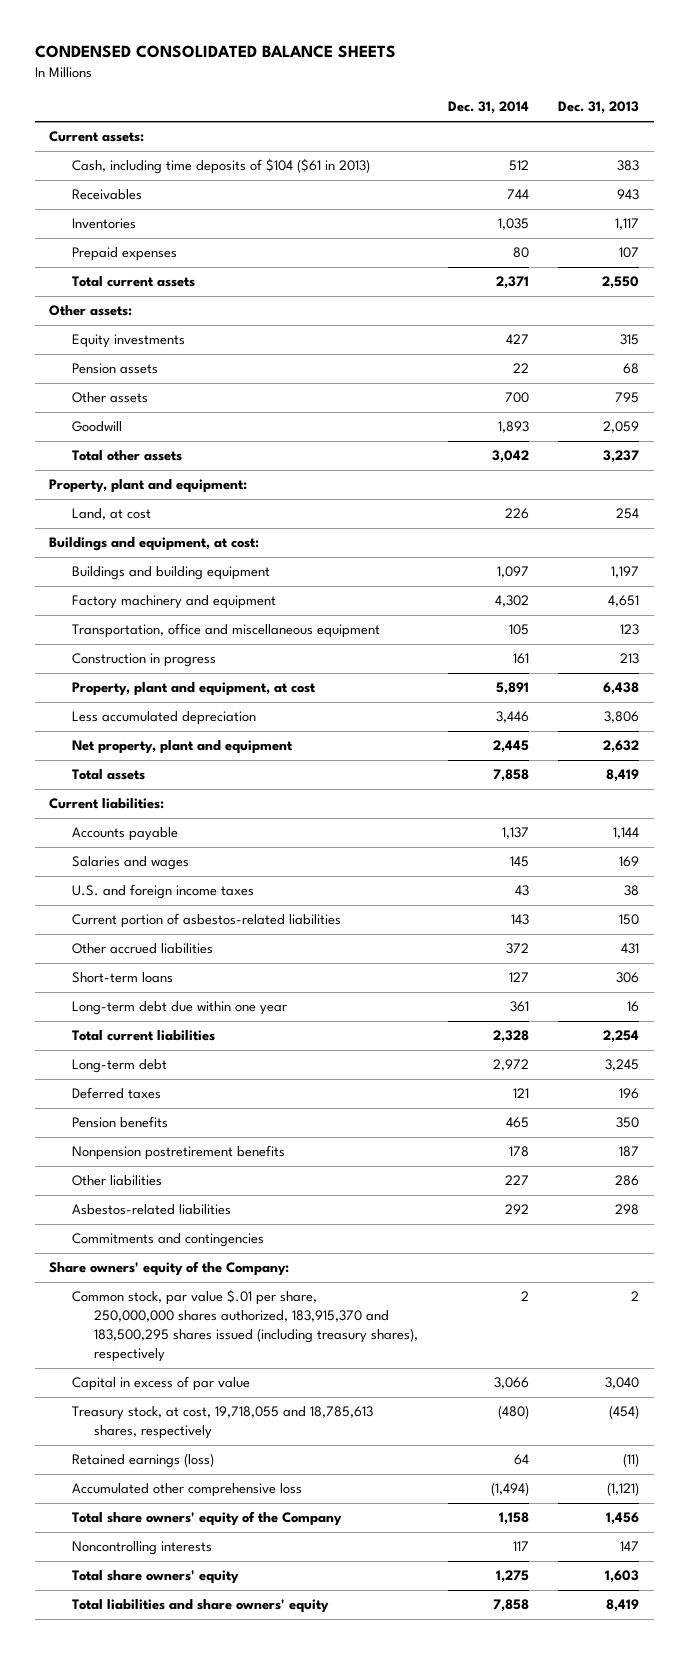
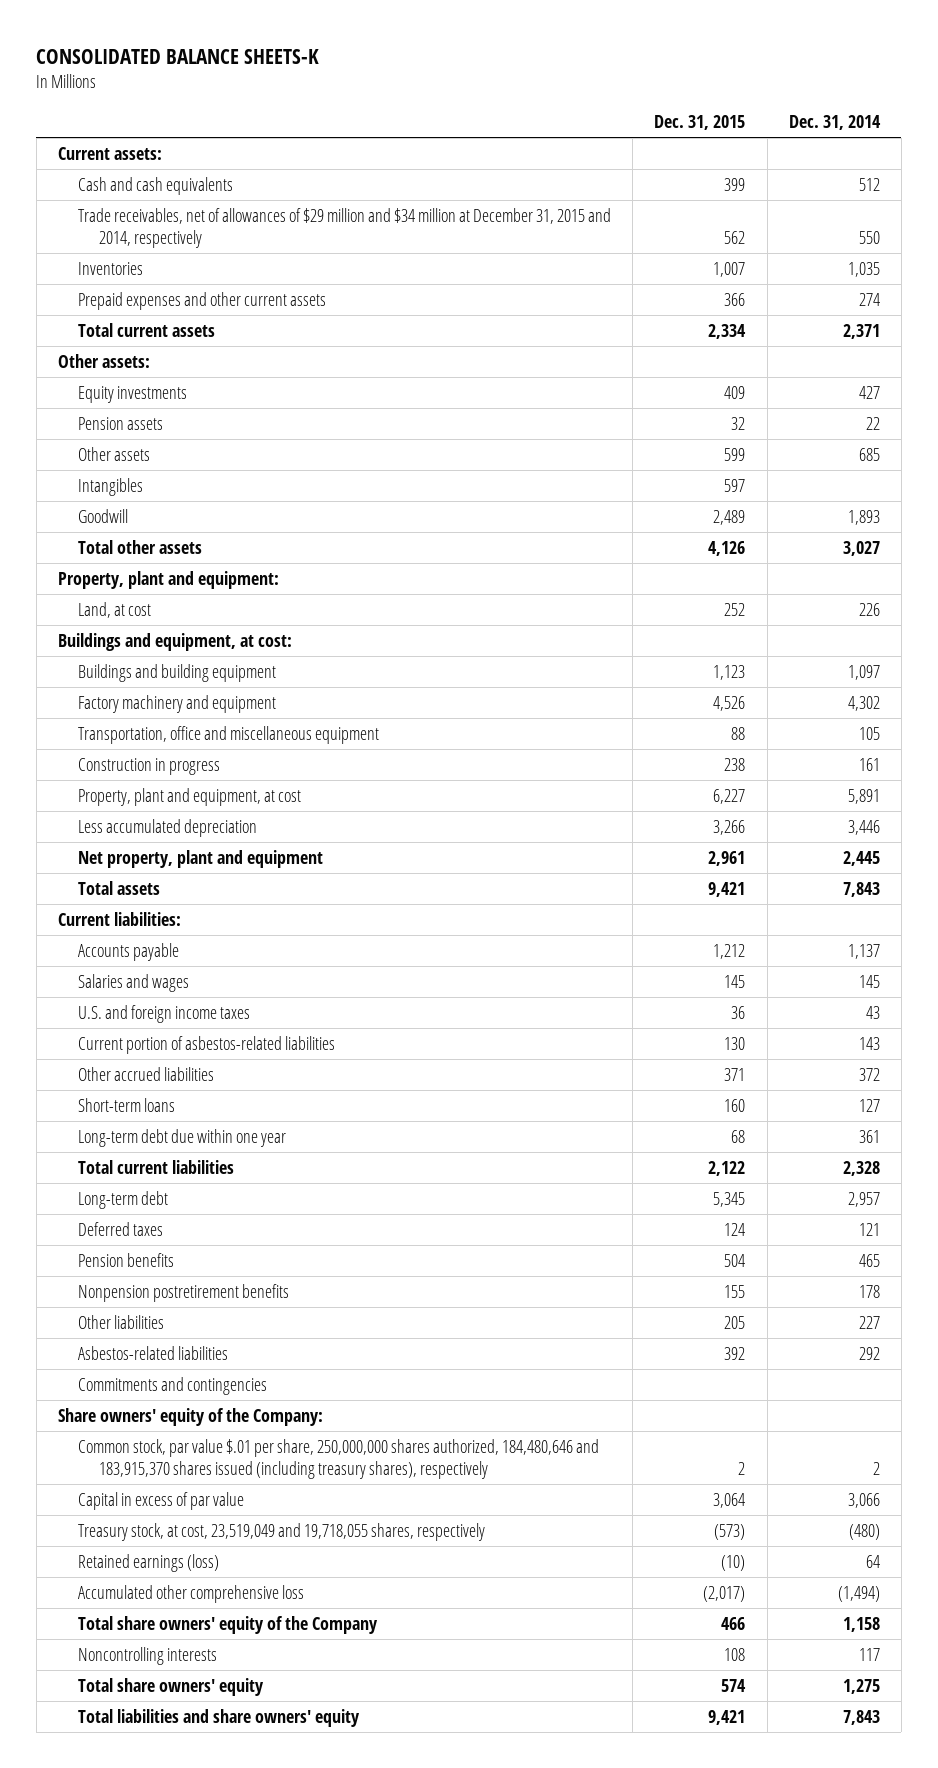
[34,45,396,59] CONDENSED CONSOLIDATED BALANCE SHEETS -> [36,49,320,65] CONSOLIDATED BALANCE SHEETS-K
[558,101,640,115] Dec. 31, 2013 -> none
none -> [654,115,746,131] Dec. 31, 2015
[71,189,142,201] Receivables -> none
[71,158,370,175] Cash, including time deposits of $104 ($61 in 2013) -> [78,176,234,195] Cash and cash equivalents
none -> [78,207,612,249] Trade receivables, net of allowances of $29 million and $34 million at December 31, 2015 and 2014, respectively
[71,247,177,262] Prepaid expenses -> none
none -> [78,291,327,310] Prepaid expenses and other current assets
[504,392,529,404] 700 -> [858,447,880,461] 685
none -> [78,477,144,496] Intangibles
[491,450,529,464] 3,042 -> [842,540,880,556] 3,027
[492,769,529,783] 7,858 -> [842,881,880,897] 7,843
[492,1059,529,1072] 2,972 -> [847,1191,880,1207] 2,957
[71,1289,419,1363] Common stock, par value $.01 per share, 250,000,000 shares authorized, 183,915,370 and 183,500,295 shares issued (including treasury shares), respectively -> [78,1438,600,1480] Common stock, par value $.01 per share, 250,000,000 shares authorized, 184,480,646 and 183,915,370 shares issued (including treasury shares), respectively
[71,1406,373,1440] Treasury stock, at cost, 19,718,055 and 18,785,613 shares, respectively -> [78,1522,486,1541] Treasury stock, at cost, 23,519,049 and 19,718,055 shares, respectively
[492,1599,529,1613] 7,858 -> [842,1709,880,1725] 7,843

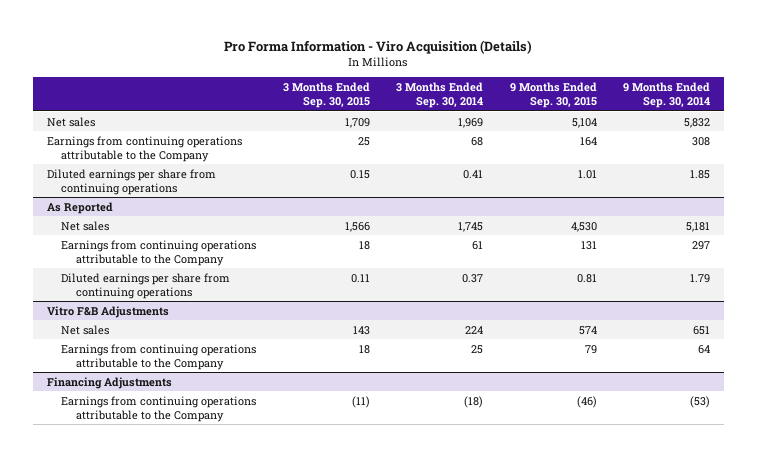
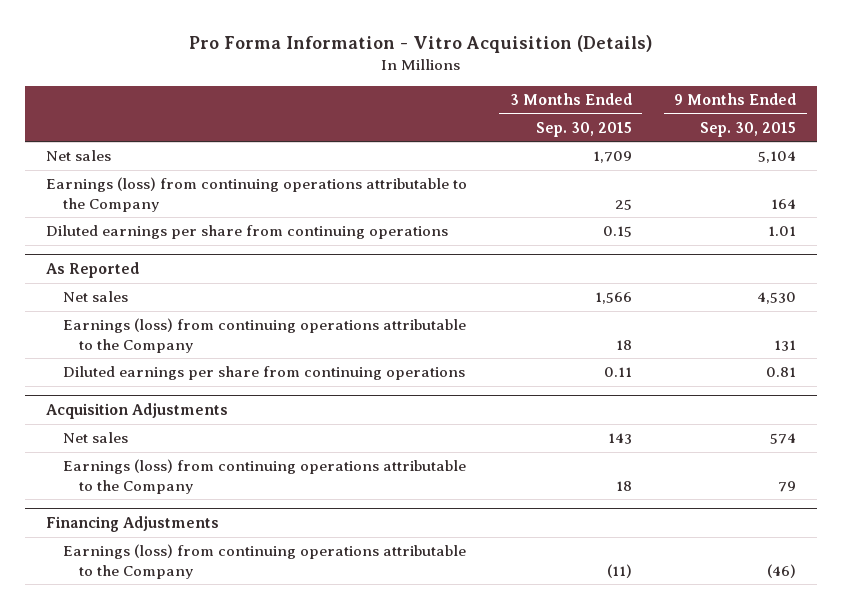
[224,39,533,54] Pro Forma Information - Viro Acquisition (Details) -> [189,35,653,54] Pro Forma Information - Vitro Acquisition (Details)
[396,81,484,108] 3 Months Ended Sep. 30, 2014 -> none
[623,81,711,108] 9 Months Ended Sep. 30, 2014 -> none
[46,135,242,162] Earnings from continuing operations attributable to the Company -> [46,177,468,212] Earnings (loss) from continuing operations attributable to the Company
[61,239,257,266] Earnings from continuing operations attributable to the Company -> [62,318,466,353] Earnings (loss) from continuing operations attributable to the Company
[46,305,169,318] Vitro F&B Adjustments -> [46,403,229,420] Acquisition Adjustments
[61,343,257,370] Earnings from continuing operations attributable to the Company -> [62,459,466,494] Earnings (loss) from continuing operations attributable to the Company
[61,395,257,422] Earnings from continuing operations attributable to the Company -> [62,544,466,579] Earnings (loss) from continuing operations attributable to the Company

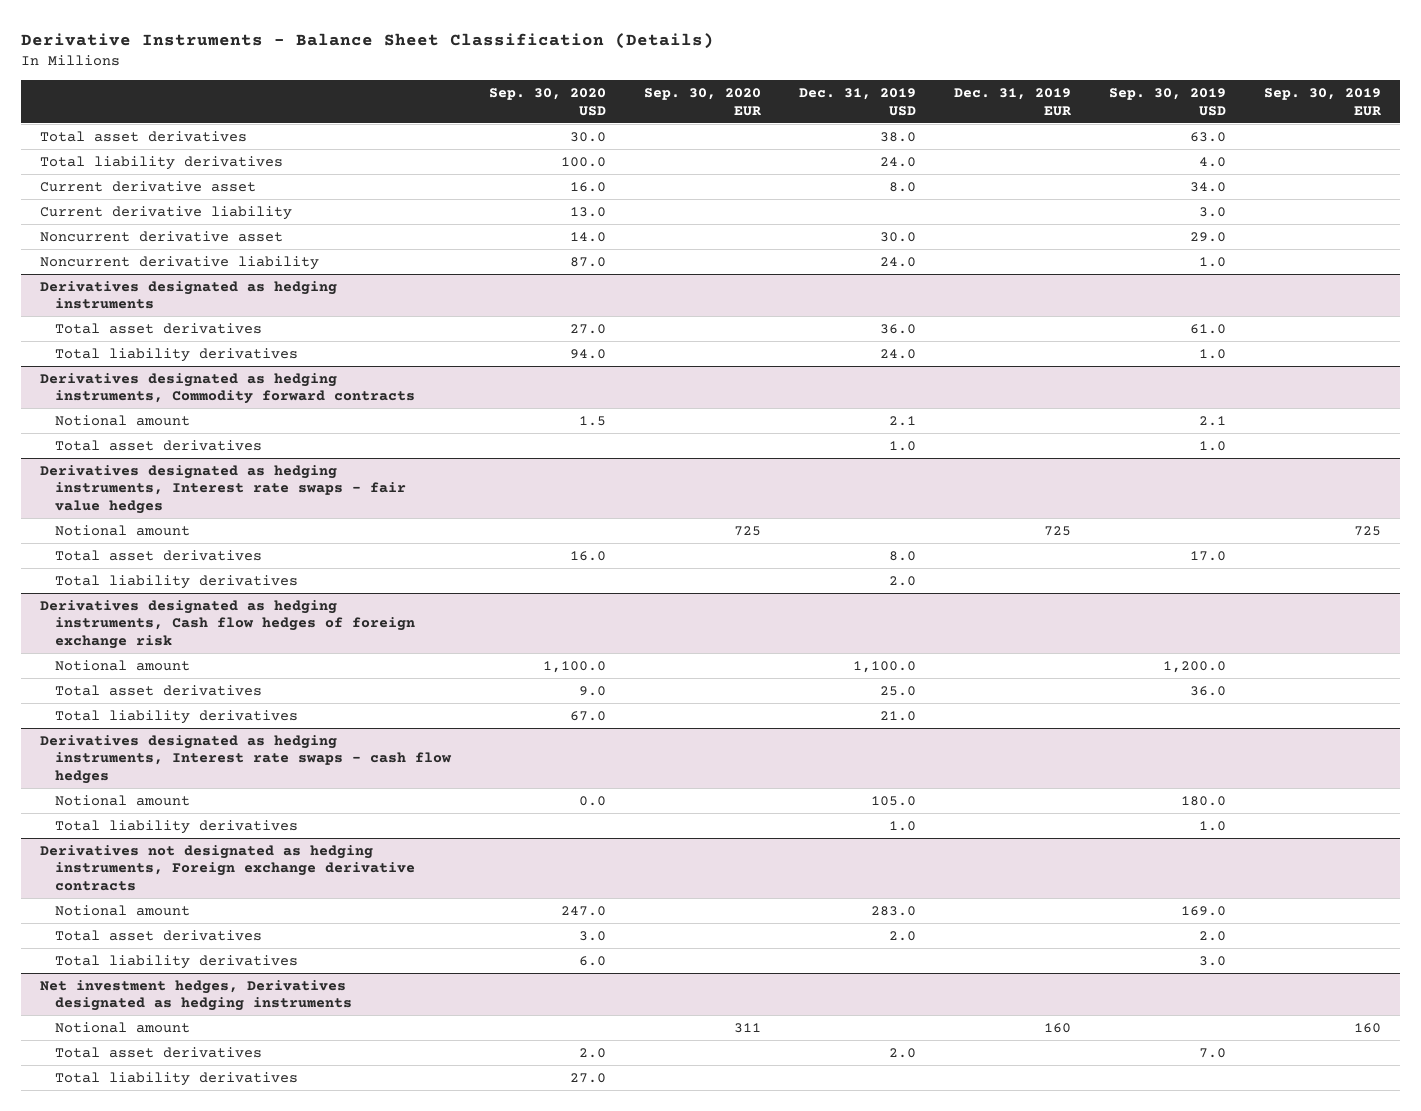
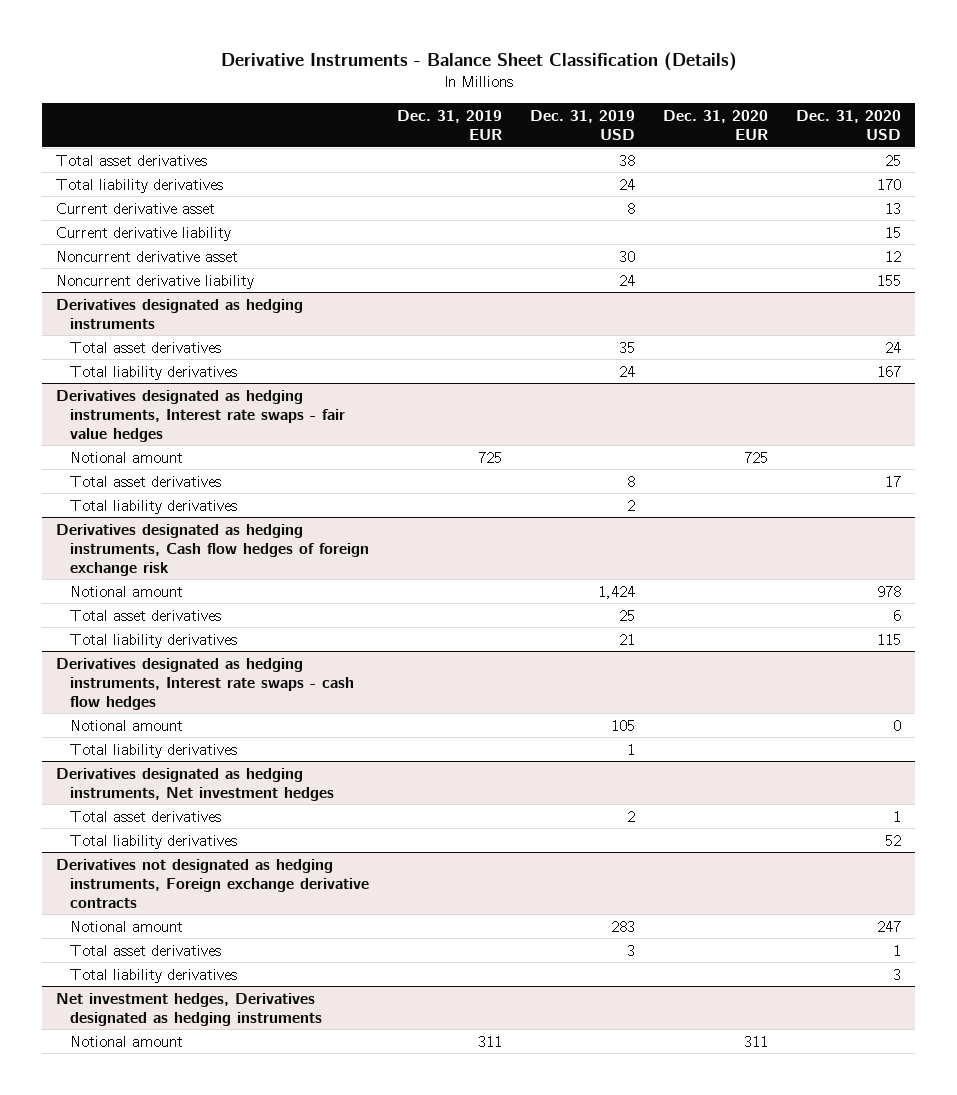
[488,88,606,116] Sep. 30, 2020 USD -> none
[643,88,761,116] Sep. 30, 2020 EUR -> none
[1108,88,1226,116] Sep. 30, 2019 USD -> none
[1263,88,1381,116] Sep. 30, 2019 EUR -> none
none -> [663,109,769,140] Dec. 31, 2020 EUR
none -> [796,109,902,140] Dec. 31, 2020 USD
[879,131,916,142] 38.0 -> [618,154,635,166] 38
[879,156,916,167] 24.0 -> [618,178,635,190] 24
[888,181,916,192] 8.0 -> [626,202,635,214] 8
[879,231,916,242] 30.0 -> [618,250,635,262] 30
[879,256,916,267] 24.0 -> [618,274,635,286] 24
[39,372,415,405] Derivatives designated as hedging instruments, Commodity forward contracts -> none
[54,414,190,426] Notional amount -> none
[54,439,262,451] Total asset derivatives -> none
[879,323,916,334] 36.0 -> [618,341,635,353] 35
[879,348,916,359] 24.0 -> [618,365,635,377] 24
[888,550,916,561] 8.0 -> [626,475,635,487] 8
[888,575,916,586] 2.0 -> [626,499,635,511] 2
[852,660,916,673] 1,100.0 -> [597,585,635,599] 1,424
[879,685,916,696] 25.0 -> [618,609,635,621] 25
[879,710,916,721] 21.0 -> [618,633,635,645] 21
[870,795,916,806] 105.0 -> [610,719,635,731] 105
[888,820,916,831] 1.0 -> [626,743,635,755] 1
none -> [55,767,334,801] Derivatives designated as hedging instruments, Net investment hedges
none -> [69,810,221,822] Total asset derivatives
none -> [69,834,237,849] Total liability derivatives
[870,905,916,916] 283.0 -> [610,920,635,932] 283
[888,930,916,941] 2.0 -> [626,944,635,956] 3
[54,1046,262,1058] Total asset derivatives -> none
[54,1071,298,1086] Total liability derivatives -> none
[1043,1022,1071,1033] 160 -> [477,1035,502,1047] 311

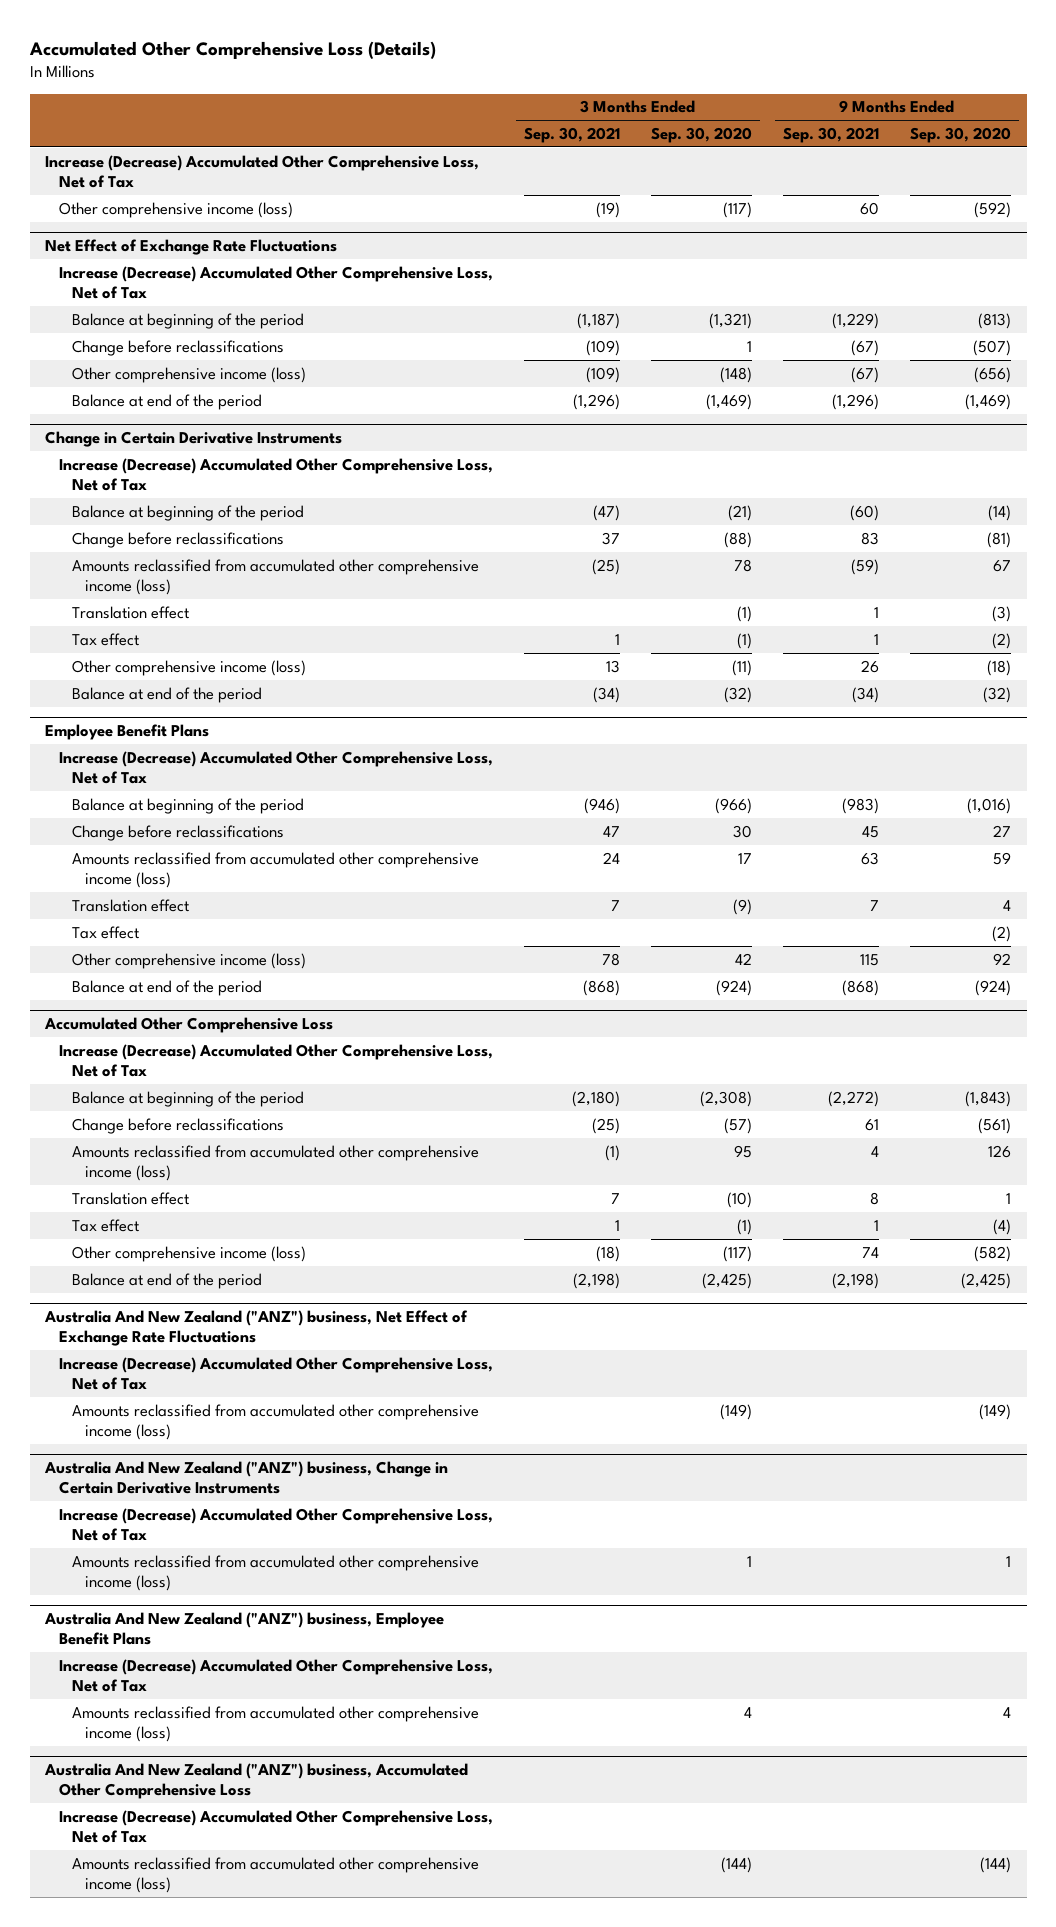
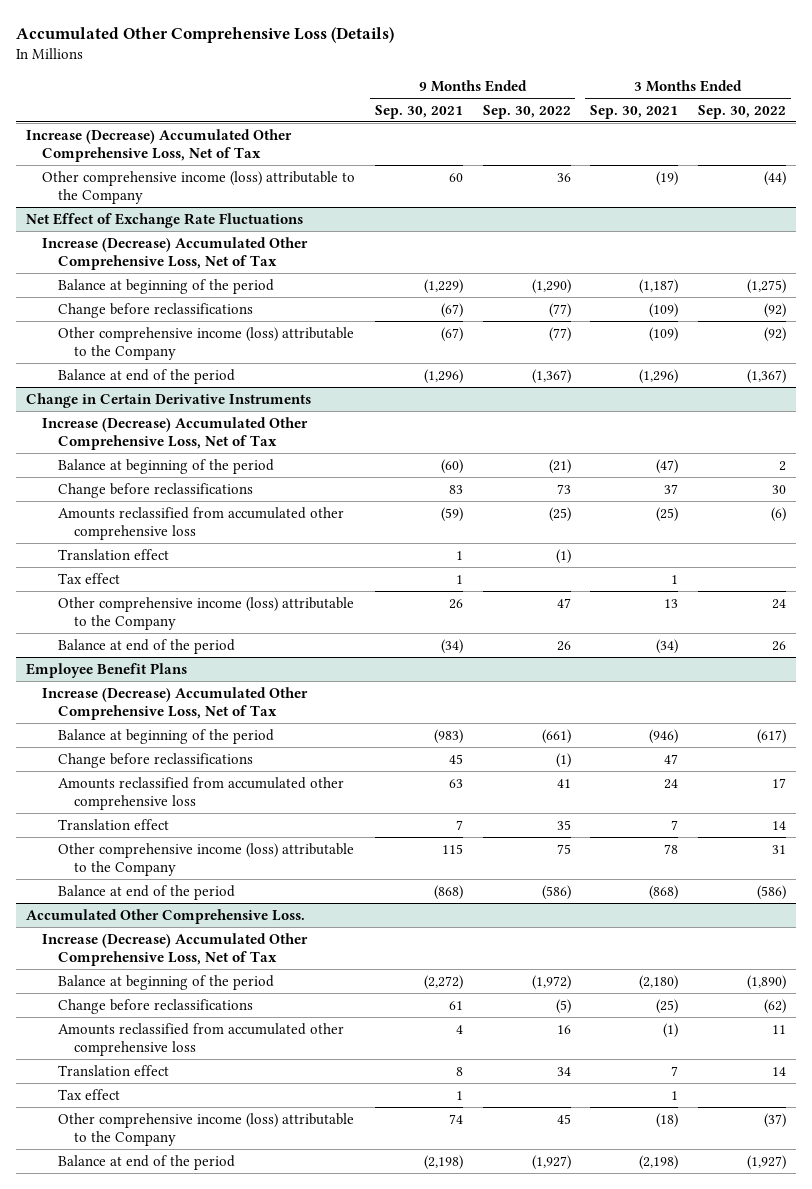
[650,126,752,143] Sep. 30, 2020 -> none
[910,126,1012,143] Sep. 30, 2020 -> none
none -> [482,104,571,119] Sep. 30, 2022
none -> [698,104,787,119] Sep. 30, 2022
[58,201,293,218] Other comprehensive income (loss) -> [41,170,355,204] Other comprehensive income (loss) attributable to the Company
[71,366,306,383] Other comprehensive income (loss) -> [57,326,354,360] Other comprehensive income (loss) attributable to the Company
[71,558,479,596] Amounts reclassified from accumulated other comprehensive income (loss) -> [57,506,344,540] Amounts reclassified from accumulated other comprehensive loss
[71,659,306,676] Other comprehensive income (loss) -> [57,596,354,630] Other comprehensive income (loss) attributable to the Company
[71,851,479,889] Amounts reclassified from accumulated other comprehensive income (loss) -> [57,776,344,810] Amounts reclassified from accumulated other comprehensive loss
[71,925,139,939] Tax effect -> none
[71,952,306,969] Other comprehensive income (loss) -> [57,842,354,876] Other comprehensive income (loss) attributable to the Company
[44,1016,334,1033] Accumulated Other Comprehensive Loss -> [25,908,305,924] Accumulated Other Comprehensive Loss.
[71,1144,479,1182] Amounts reclassified from accumulated other comprehensive income (loss) -> [57,1022,344,1056] Amounts reclassified from accumulated other comprehensive loss
[71,1245,306,1262] Other comprehensive income (loss) -> [57,1112,354,1146] Other comprehensive income (loss) attributable to the Company
[44,1309,469,1347] Australia And New Zealand ("ANZ") business, Net Effect of Exchange Rate Fluctuations -> none
[58,1356,493,1391] Increase (Decrease) Accumulated Other Comprehensive Loss, Net of Tax -> none
[71,1403,479,1441] Amounts reclassified from accumulated other comprehensive income (loss) -> none
[44,1460,449,1495] Australia And New Zealand ("ANZ") business, Change in Certain Derivative Instruments -> none
[58,1507,493,1542] Increase (Decrease) Accumulated Other Comprehensive Loss, Net of Tax -> none
[71,1554,479,1592] Amounts reclassified from accumulated other comprehensive income (loss) -> none
[44,1611,445,1646] Australia And New Zealand ("ANZ") business, Employee Benefit Plans -> none
[58,1658,493,1693] Increase (Decrease) Accumulated Other Comprehensive Loss, Net of Tax -> none
[71,1705,479,1743] Amounts reclassified from accumulated other comprehensive income (loss) -> none
[44,1762,469,1800] Australia And New Zealand ("ANZ") business, Accumulated Other Comprehensive Loss -> none
[58,1809,493,1844] Increase (Decrease) Accumulated Other Comprehensive Loss, Net of Tax -> none
[71,1856,479,1894] Amounts reclassified from accumulated other comprehensive income (loss) -> none

